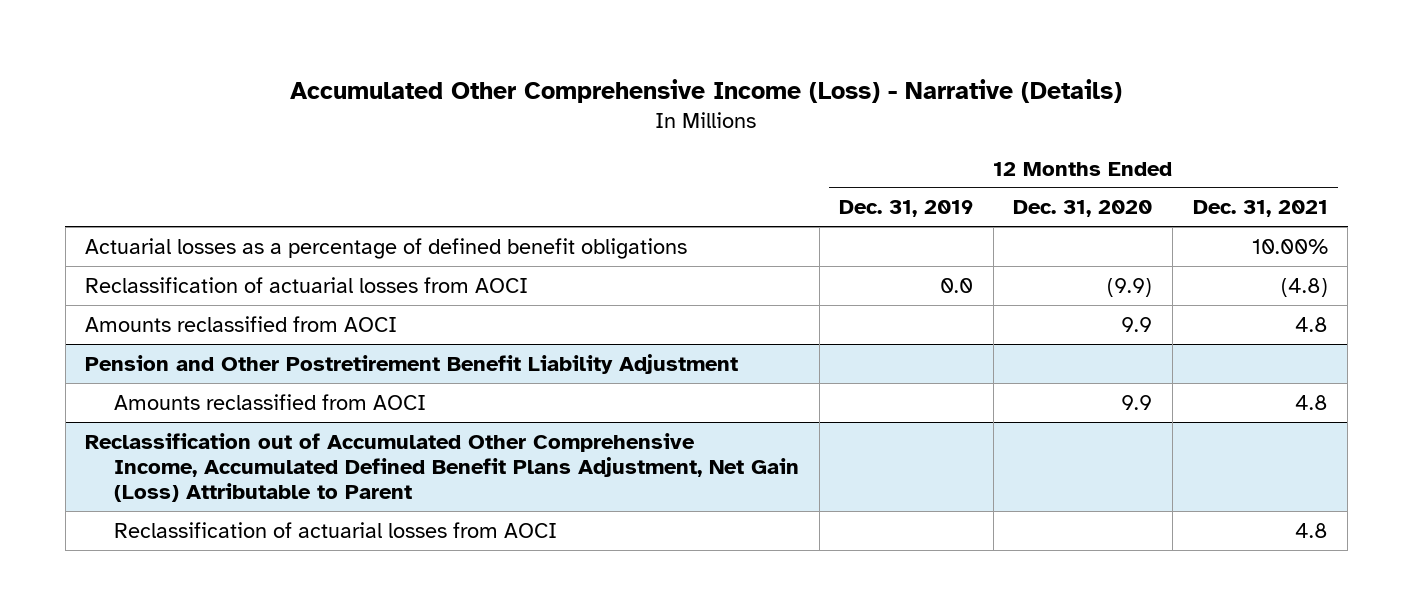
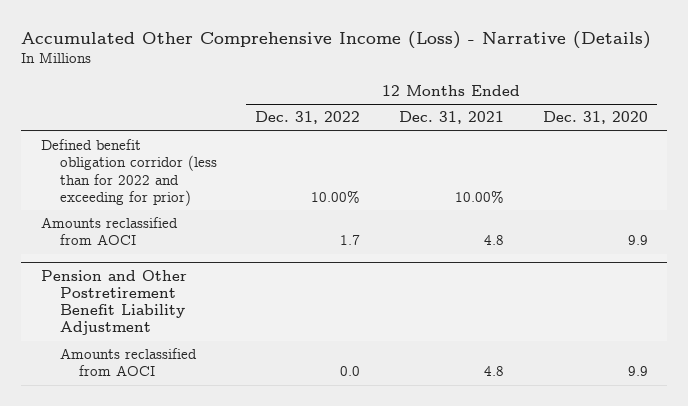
[839,200,974,218] Dec. 31, 2019 -> none
none -> [255,111,361,125] Dec. 31, 2022
[85,276,529,293] Reclassification of actuarial losses from AOCI -> none
[85,237,688,259] Actuarial losses as a percentage of defined benefit obligations -> [40,139,217,206] Defined benefit obligation corridor (less than for 2022 and exceeding for prior)
[85,432,799,503] Reclassification out of Accumulated Other Comprehensive Income, Accumulated Defined Benefit Plans Adjustment, Net Gain (Loss) Attributable to Parent -> none
[113,521,557,538] Reclassification of actuarial losses from AOCI -> none

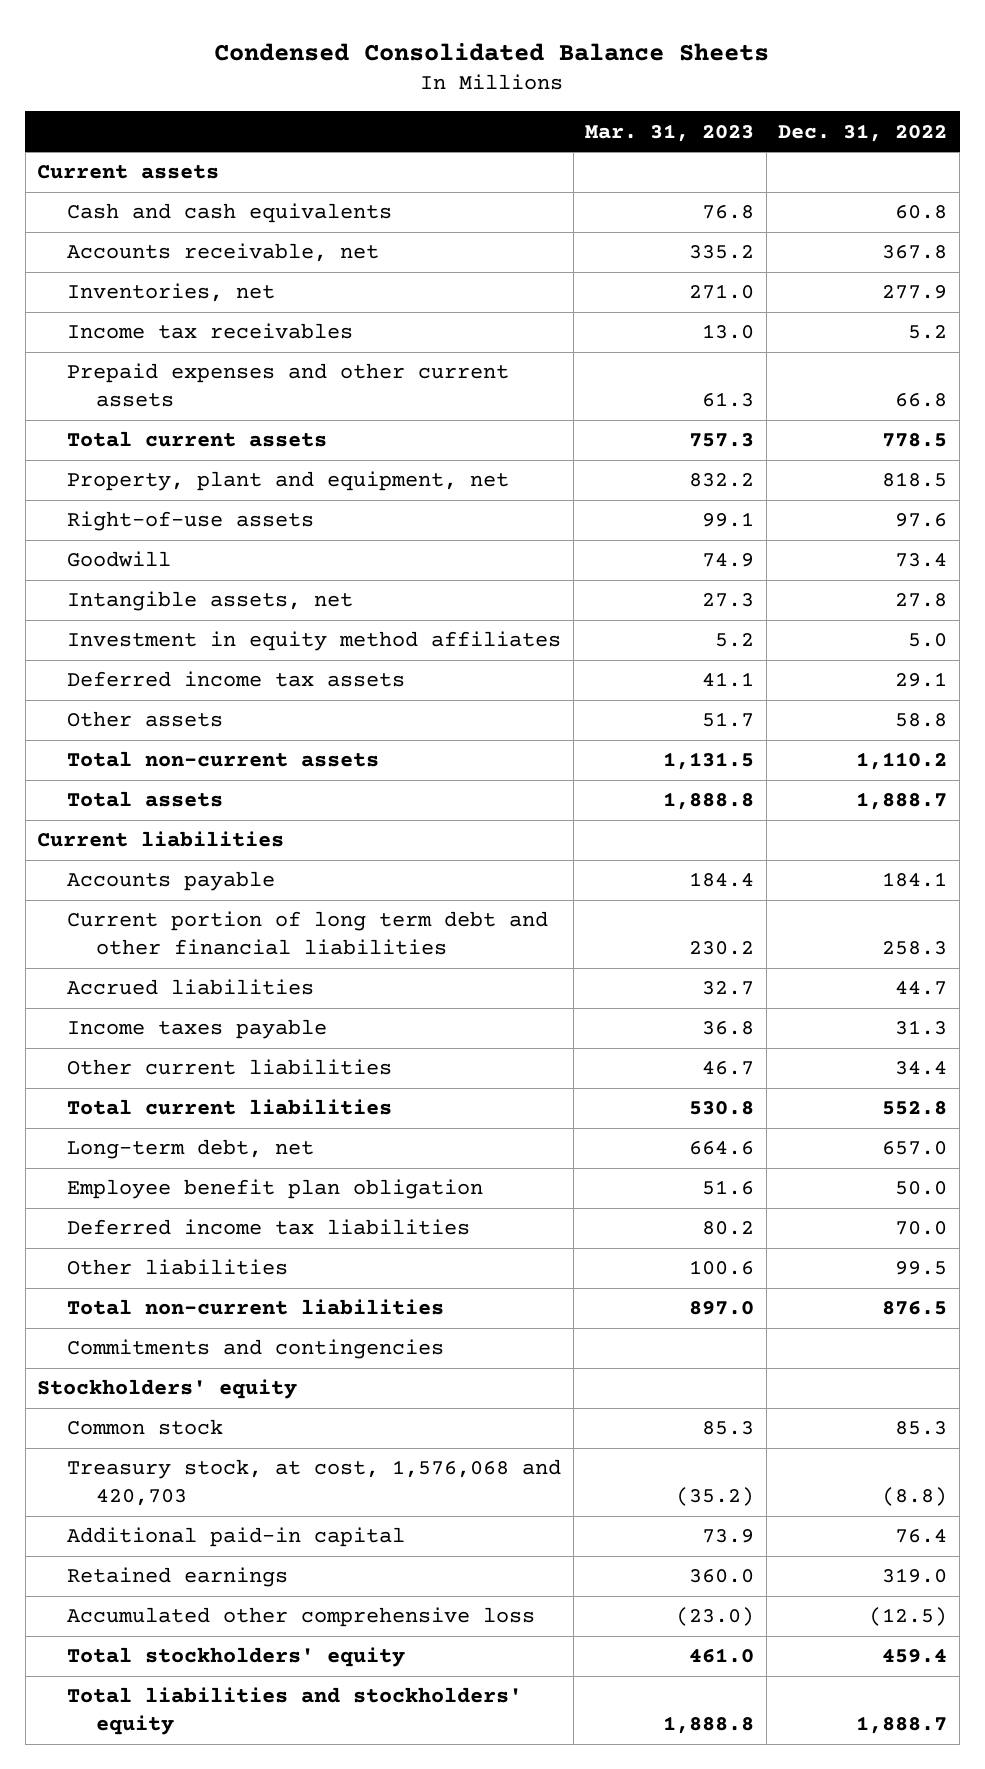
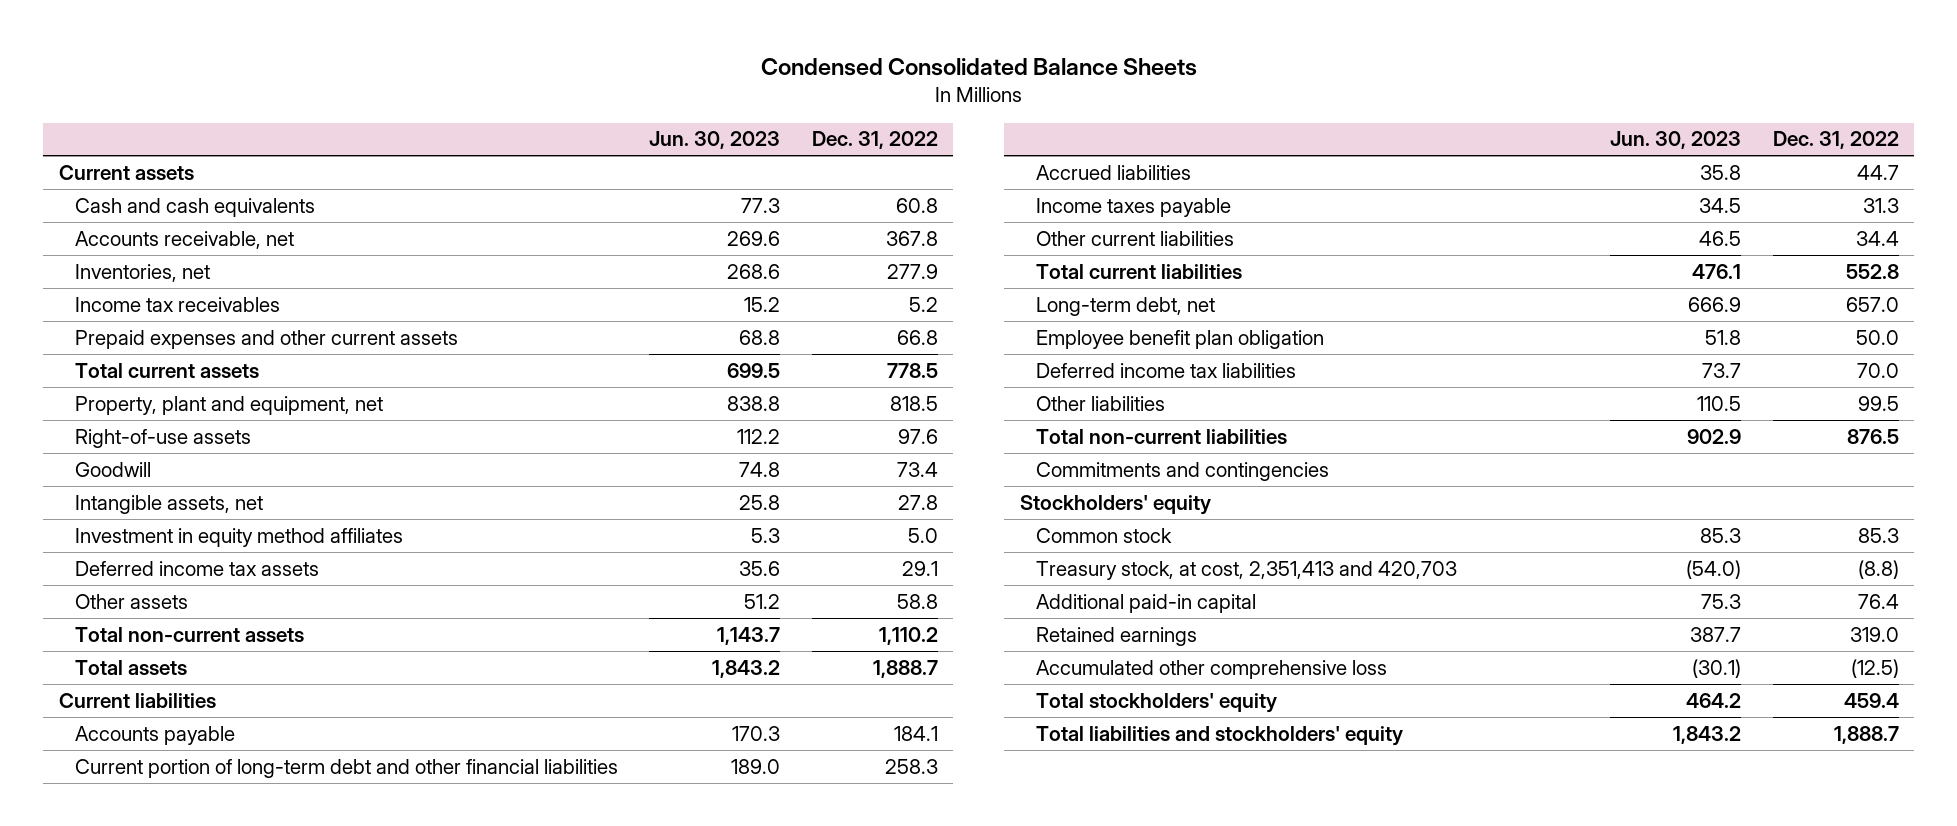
[585,123,755,142] Mar. 31, 2023 -> none
none -> [649,131,781,150] Jun. 30, 2023
[66,911,548,956] Current portion of long term debt and other financial liabilities -> [75,758,619,778] Current portion of long-term debt and other financial liabilities
[66,1459,561,1507] Treasury stock, at cost, 1,576,068 and 420,703 -> [1036,560,1458,580] Treasury stock, at cost, 2,351,413 and 420,703

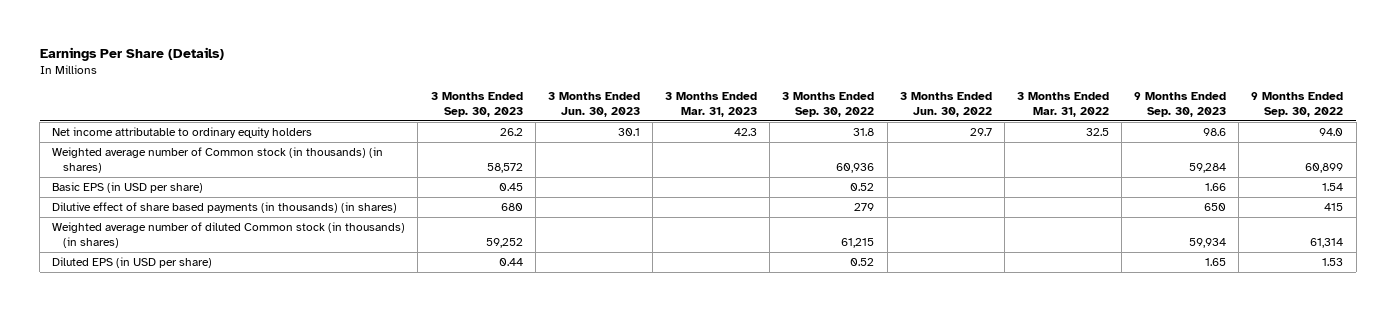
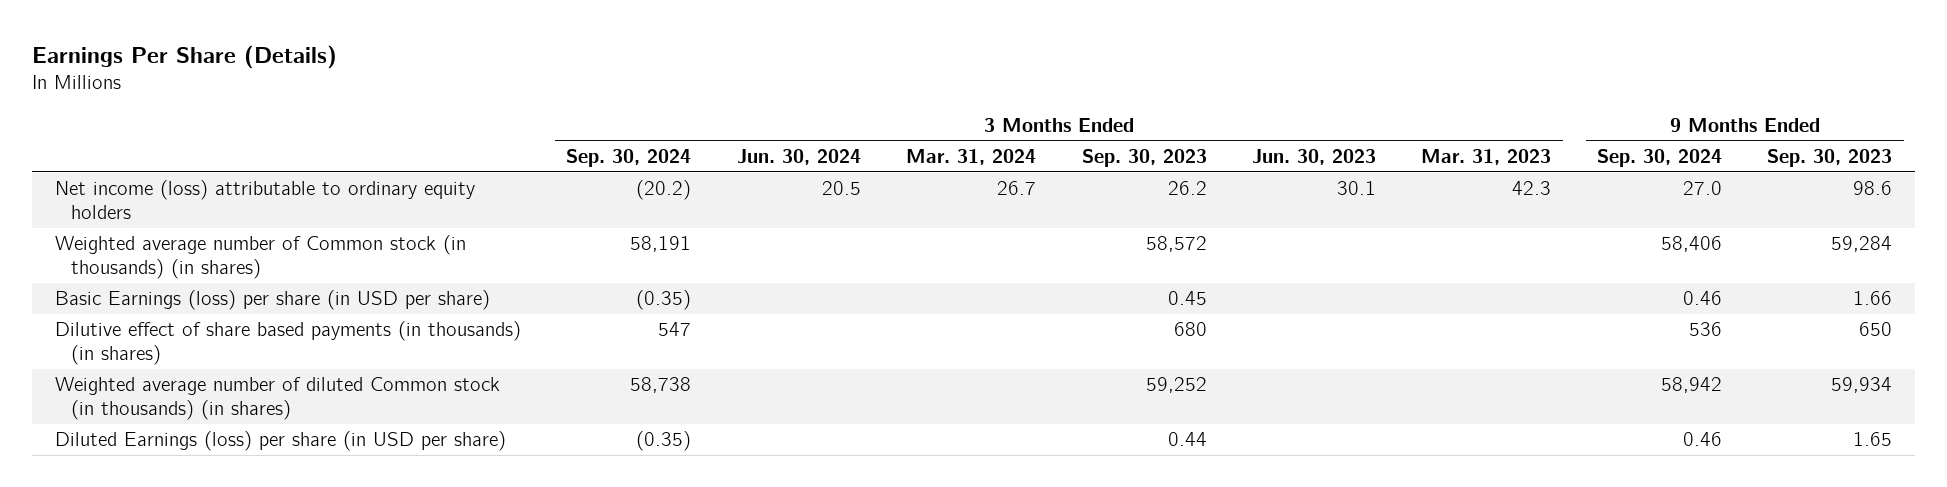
[782,91,875,117] 3 Months Ended Sep. 30, 2022 -> none
[899,91,992,117] 3 Months Ended Jun. 30, 2022 -> none
[1016,91,1109,117] 3 Months Ended Mar. 31, 2022 -> none
[1251,91,1344,117] 9 Months Ended Sep. 30, 2022 -> none
none -> [566,148,692,167] Sep. 30, 2024
none -> [736,148,861,165] Jun. 30, 2024
none -> [906,148,1037,165] Mar. 31, 2024
none -> [1596,148,1722,167] Sep. 30, 2024
[52,127,313,139] Net income attributable to ordinary equity holders -> [54,180,475,220] Net income (loss) attributable to ordinary equity holders
[52,182,204,194] Basic EPS (in USD per share) -> [54,290,490,311] Basic Earnings (loss) per share (in USD per share)
[52,257,213,269] Diluted EPS (in USD per share) -> [54,431,506,452] Diluted Earnings (loss) per share (in USD per share)

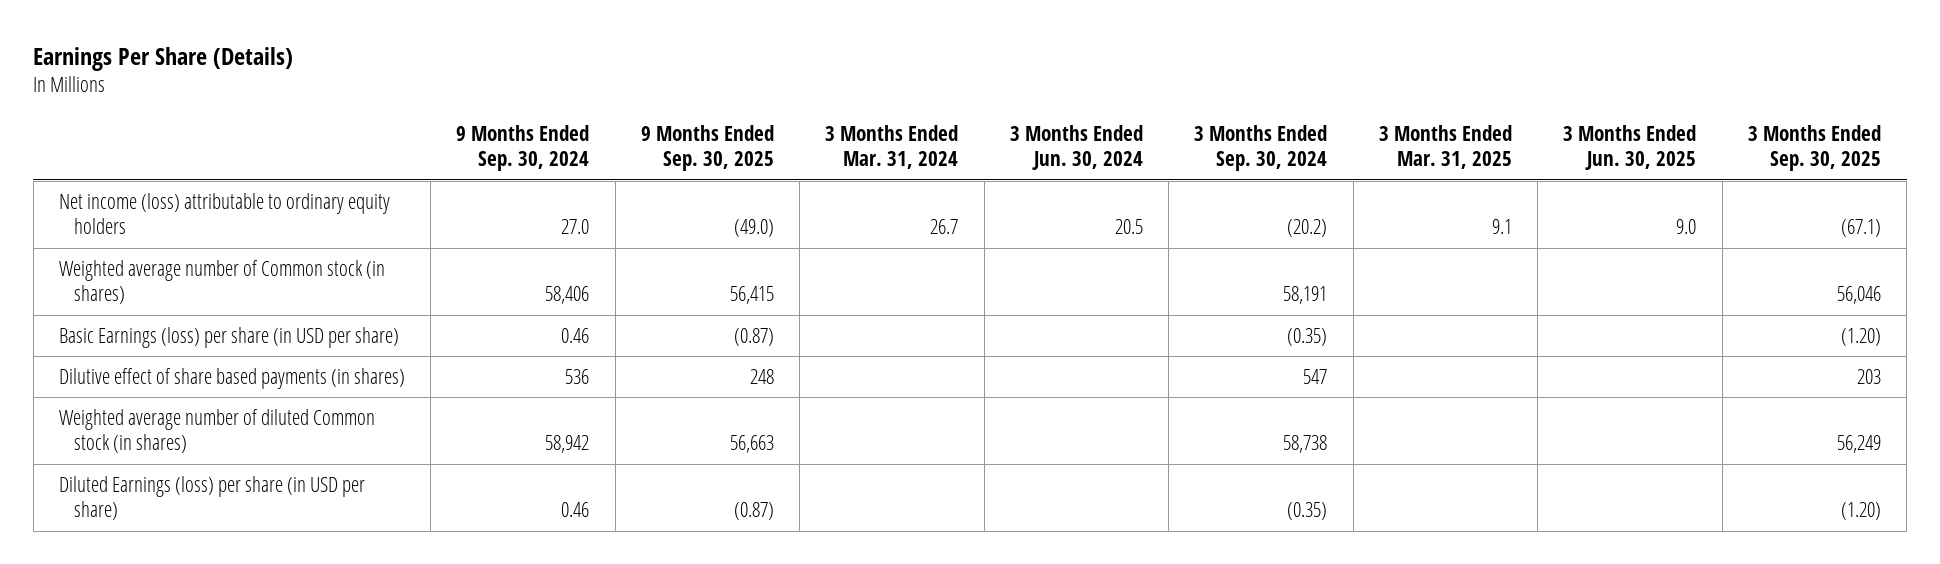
[1081,148,1207,167] Sep. 30, 2023 -> none
[1252,148,1377,165] Jun. 30, 2023 -> none
[1421,148,1552,165] Mar. 31, 2023 -> none
[1767,148,1893,167] Sep. 30, 2023 -> none
none -> [640,124,774,172] 9 Months Ended Sep. 30, 2025
none -> [1378,124,1512,170] 3 Months Ended Mar. 31, 2025
none -> [1563,124,1697,171] 3 Months Ended Jun. 30, 2025
none -> [1747,124,1881,172] 3 Months Ended Sep. 30, 2025
[54,235,466,280] Weighted average number of Common stock (in thousands) (in shares) -> [58,259,385,305] Weighted average number of Common stock (in shares)
[54,321,521,366] Dilutive effect of share based payments (in thousands) (in shares) -> [58,367,405,389] Dilutive effect of share based payments (in shares)
[54,377,500,421] Weighted average number of diluted Common stock (in thousands) (in shares) -> [58,408,375,454] Weighted average number of diluted Common stock (in shares)

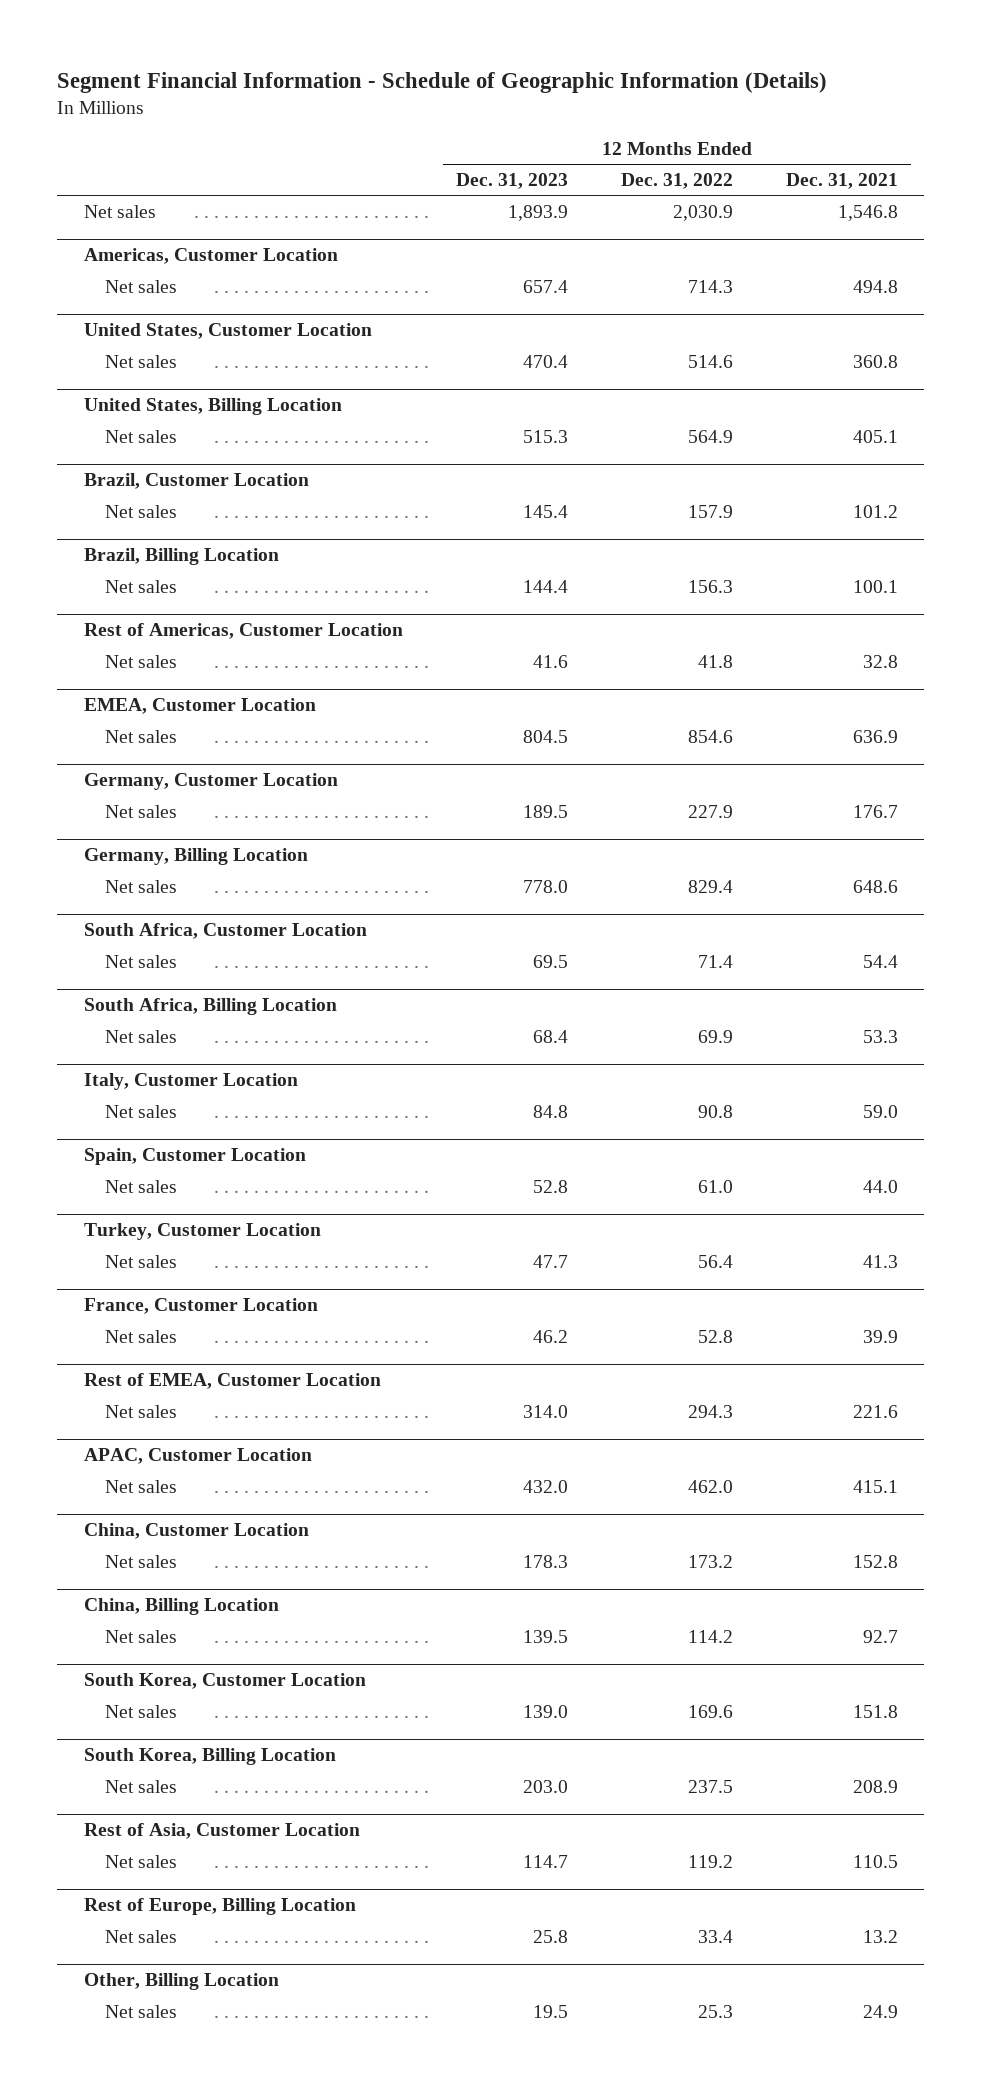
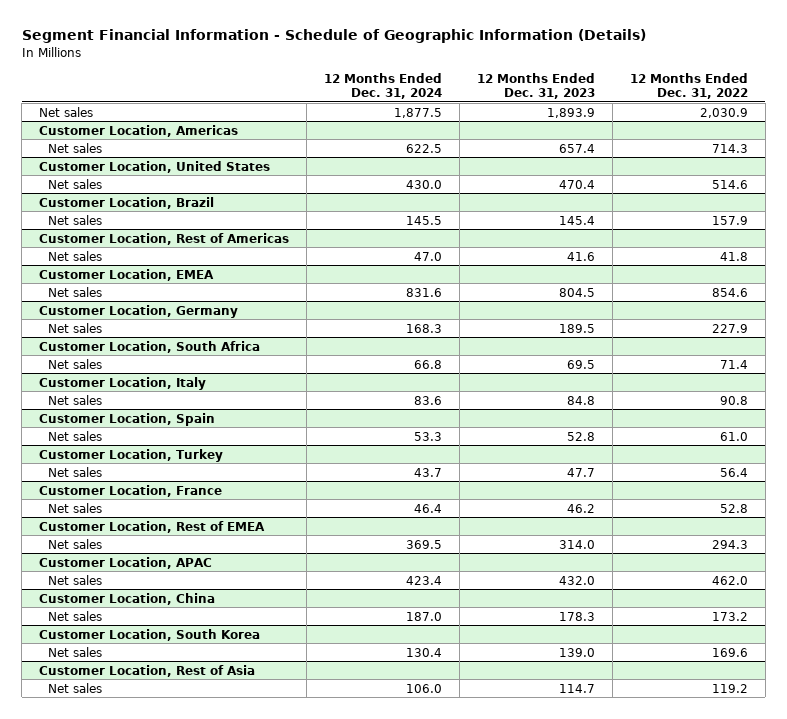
[785,173,898,190] Dec. 31, 2021 -> none
none -> [323,72,442,100] 12 Months Ended Dec. 31, 2024
[83,248,338,265] Americas, Customer Location -> [38,124,238,137] Customer Location, Americas
[83,323,372,340] United States, Customer Location -> [38,160,270,173] Customer Location, United States
[83,398,342,416] United States, Billing Location -> none
[104,429,177,443] Net sales -> none
[83,473,309,490] Brazil, Customer Location -> [38,196,214,209] Customer Location, Brazil
[83,548,279,566] Brazil, Billing Location -> none
[104,579,177,593] Net sales -> none
[83,623,403,640] Rest of Americas, Customer Location -> [38,232,289,245] Customer Location, Rest of Americas
[83,698,316,715] EMEA, Customer Location -> [38,268,214,281] Customer Location, EMEA
[83,773,338,791] Germany, Customer Location -> [38,304,238,318] Customer Location, Germany
[83,848,308,866] Germany, Billing Location -> none
[104,879,177,893] Net sales -> none
[83,923,367,940] South Africa, Customer Location -> [38,340,260,353] Customer Location, South Africa
[83,998,337,1016] South Africa, Billing Location -> none
[104,1029,177,1043] Net sales -> none
[83,1073,298,1091] Italy, Customer Location -> [38,376,206,390] Customer Location, Italy
[83,1148,306,1166] Spain, Customer Location -> [38,412,215,426] Customer Location, Spain
[83,1223,321,1241] Turkey, Customer Location -> [38,448,223,462] Customer Location, Turkey
[83,1298,318,1315] France, Customer Location -> [38,484,222,497] Customer Location, France
[83,1373,381,1390] Rest of EMEA, Customer Location -> [38,520,265,533] Customer Location, Rest of EMEA
[83,1448,312,1465] APAC, Customer Location -> [38,556,212,569] Customer Location, APAC
[83,1523,309,1540] China, Customer Location -> [38,592,215,605] Customer Location, China
[83,1598,279,1616] China, Billing Location -> none
[104,1629,177,1643] Net sales -> none
[83,1673,366,1690] South Korea, Customer Location -> [38,628,260,641] Customer Location, South Korea
[83,1748,336,1766] South Korea, Billing Location -> none
[104,1779,177,1793] Net sales -> none
[83,1823,360,1840] Rest of Asia, Customer Location -> [38,664,255,677] Customer Location, Rest of Asia
[83,1898,356,1916] Rest of Europe, Billing Location -> none
[104,1929,177,1943] Net sales -> none
[83,1973,279,1991] Other, Billing Location -> none
[104,2004,177,2018] Net sales -> none

